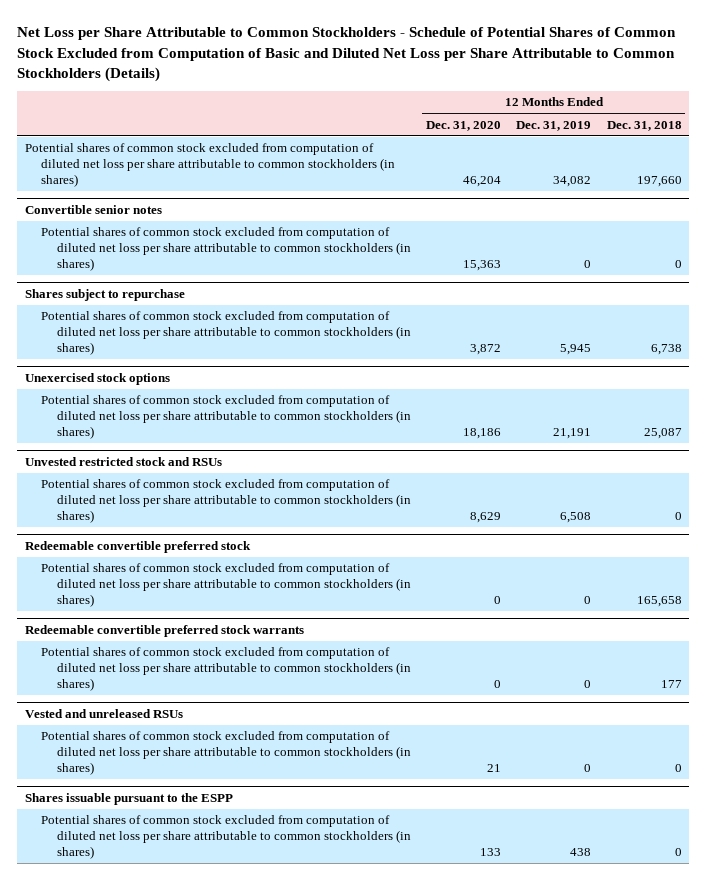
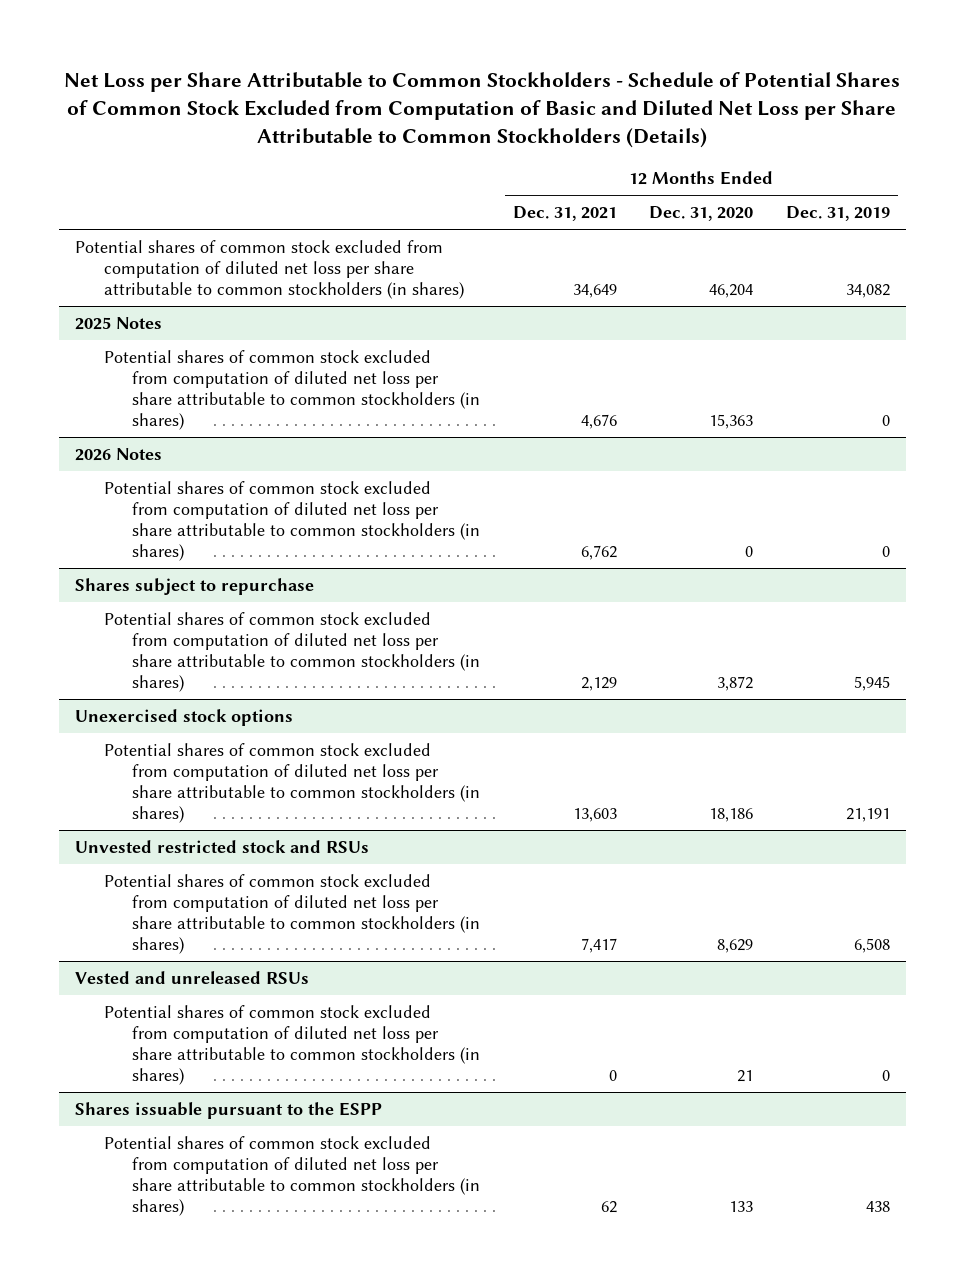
[606,120,682,131] Dec. 31, 2018 -> none
none -> [512,206,617,222] Dec. 31, 2021
[24,205,162,215] Convertible senior notes -> none
none -> [75,316,163,330] 2025 Notes
none -> [75,447,163,461] 2026 Notes
none -> [103,480,481,561] Potential shares of common stock excluded from computation of diluted net loss per share attributable to common stockholders (in shares)
[24,541,251,554] Redeemable convertible preferred stock -> none
[40,563,411,608] Potential shares of common stock excluded from computation of diluted net loss per share attributable to common stockholders (in shares) -> none
[24,625,304,638] Redeemable convertible preferred stock warrants -> none
[40,647,411,692] Potential shares of common stock excluded from computation of diluted net loss per share attributable to common stockholders (in shares) -> none

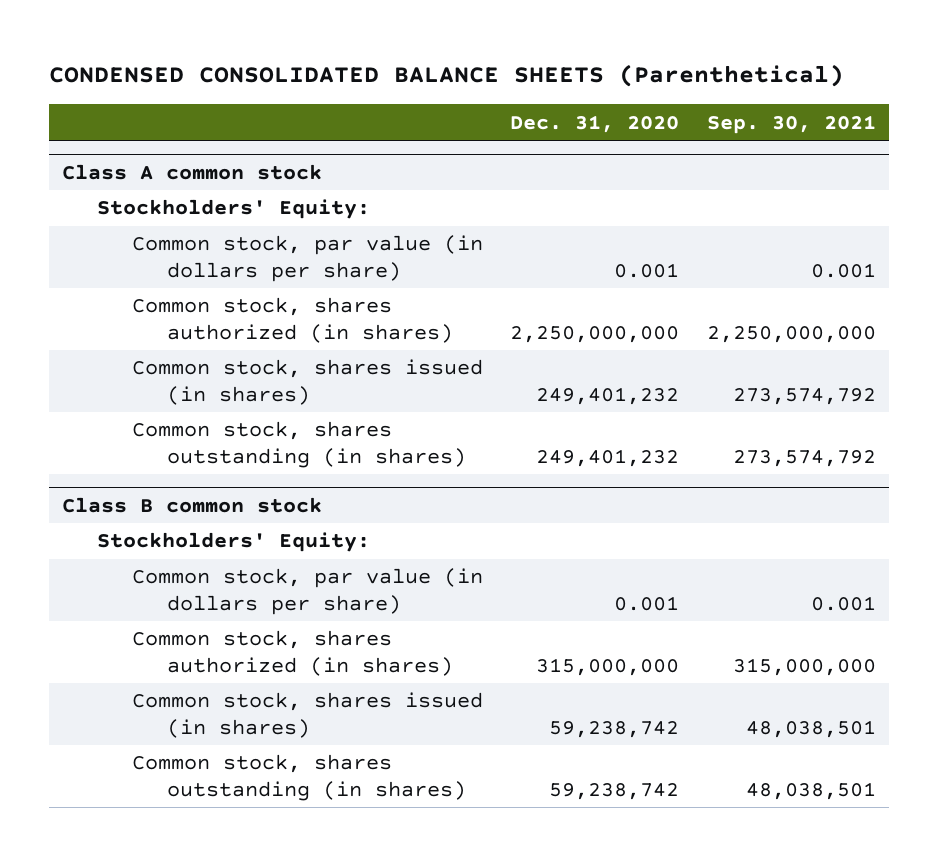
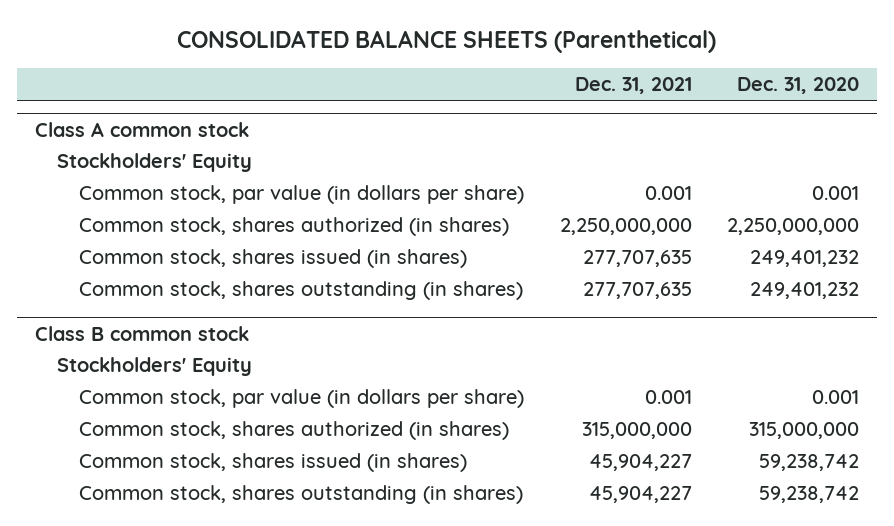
[48,64,844,88] CONDENSED CONSOLIDATED BALANCE SHEETS (Parenthetical) -> [177,30,717,54] CONSOLIDATED BALANCE SHEETS (Parenthetical)
[706,114,876,134] Sep. 30, 2021 -> none
none -> [574,77,692,95] Dec. 31, 2021
[97,199,371,220] Stockholders' Equity: -> [57,153,253,173] Stockholders' Equity
[97,532,371,553] Stockholders' Equity: -> [57,357,253,377] Stockholders' Equity

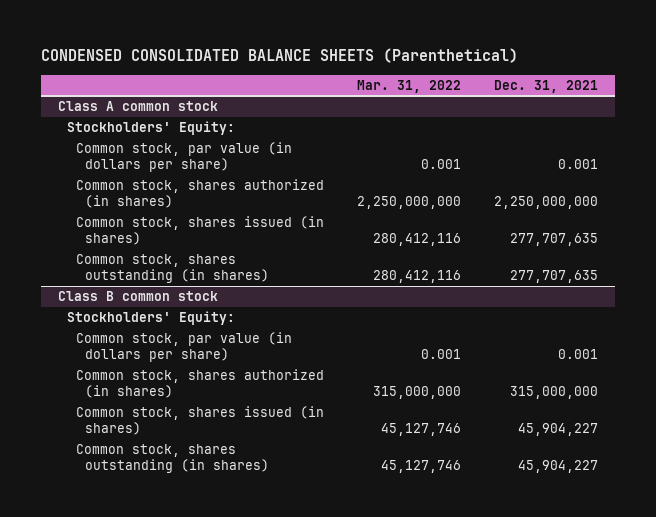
[177,30,717,54] CONSOLIDATED BALANCE SHEETS (Parenthetical) -> [41,48,519,64] CONDENSED CONSOLIDATED BALANCE SHEETS (Parenthetical)
[737,77,860,95] Dec. 31, 2020 -> none
none -> [357,79,462,93] Mar. 31, 2022
[57,153,253,173] Stockholders' Equity -> [66,121,235,136] Stockholders' Equity:
[57,357,253,377] Stockholders' Equity -> [66,311,235,326] Stockholders' Equity:

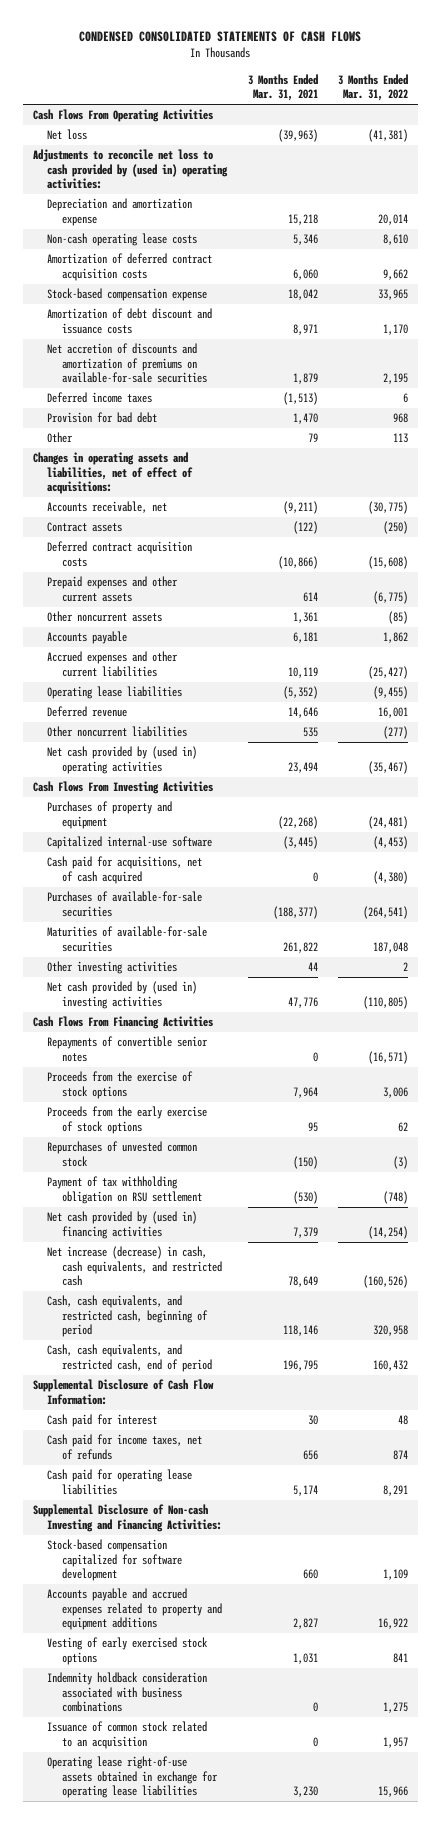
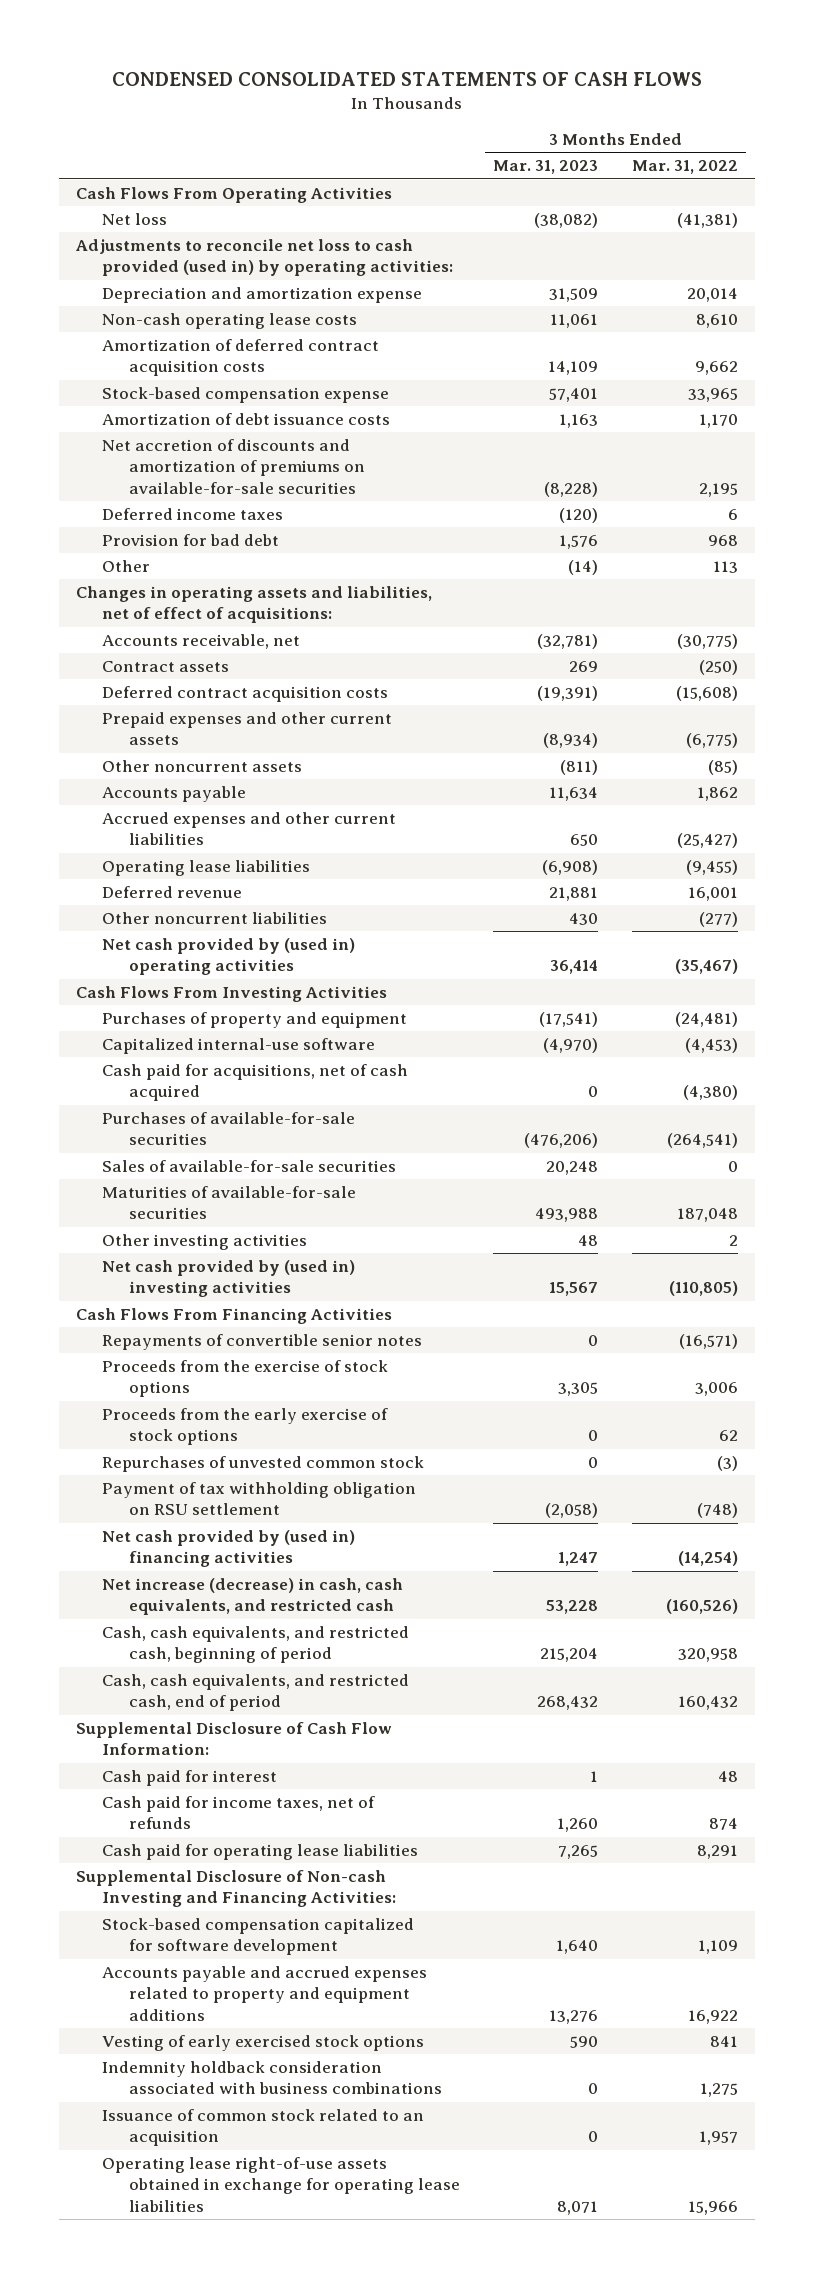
[247,73,318,102] 3 Months Ended Mar. 31, 2021 -> none
none -> [493,160,599,175] Mar. 31, 2023
[32,149,229,190] Adjustments to reconcile net loss to cash provided by (used in) operating activities: -> [74,239,454,277] Adjustments to reconcile net loss to cash provided (used in) by operating activities:
[47,308,213,334] Amortization of debt discount and issuance costs -> [102,413,391,426] Amortization of debt issuance costs
none -> [102,1160,397,1173] Sales of available-for-sale securities

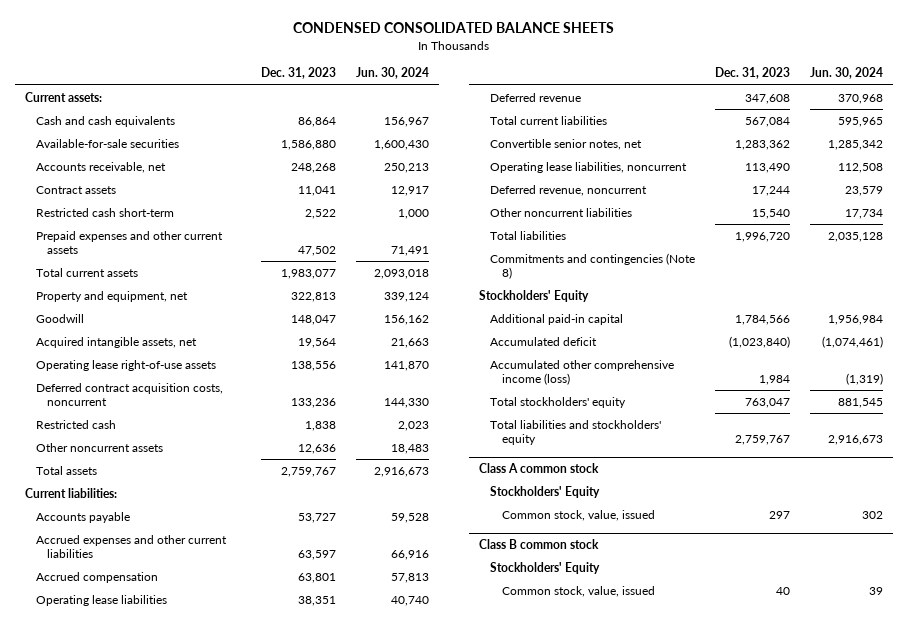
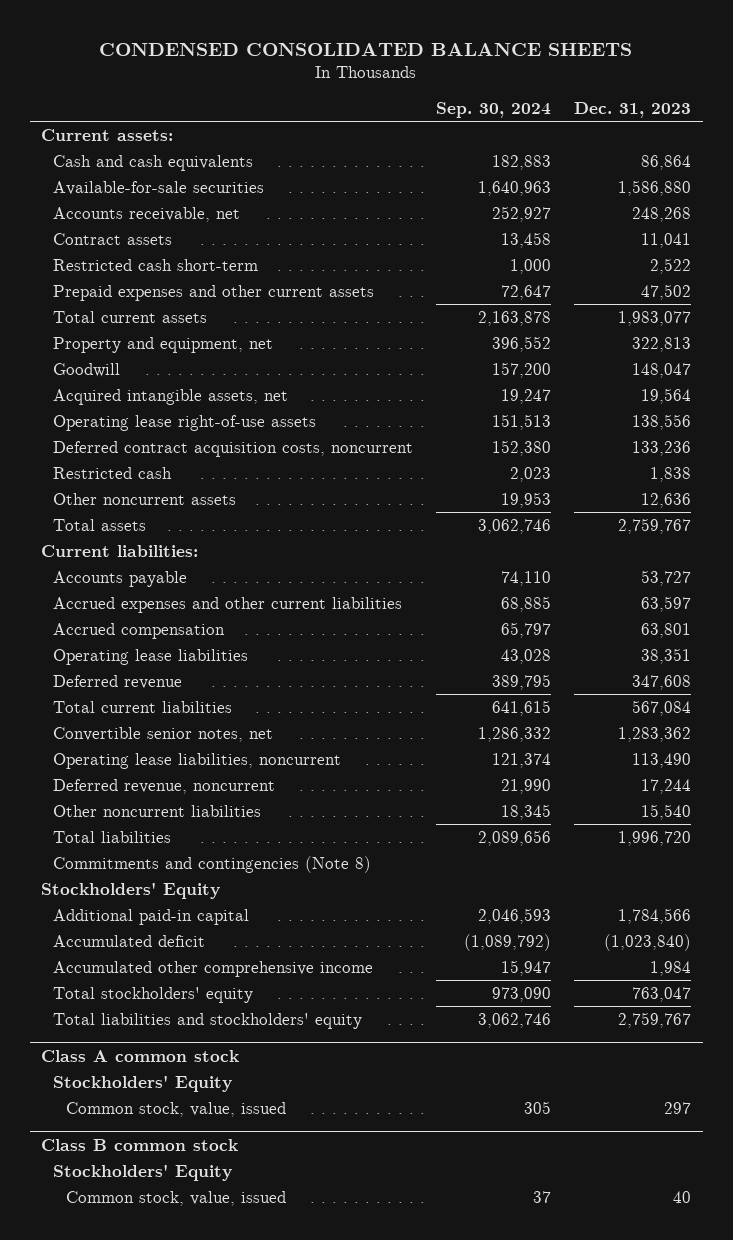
[355,67,429,80] Jun. 30, 2024 -> none
none -> [436,101,552,118] Sep. 30, 2024
[490,359,675,386] Accumulated other comprehensive income (loss) -> [53,960,374,977] Accumulated other comprehensive income

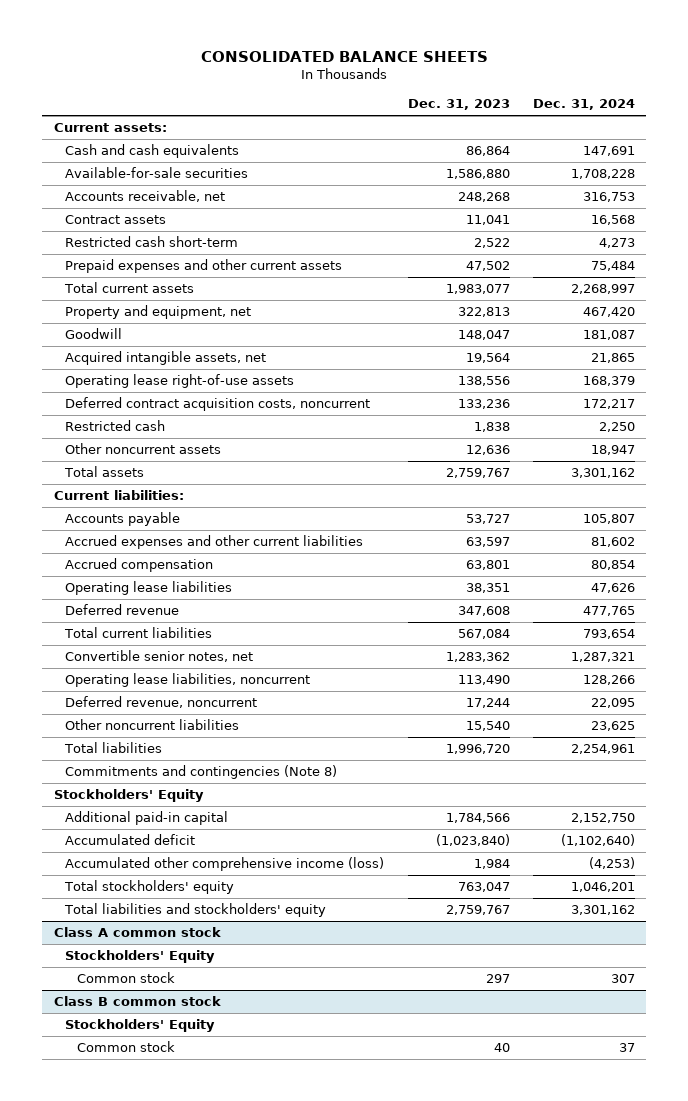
[99,42,633,56] CONDENSED CONSOLIDATED BALANCE SHEETS -> [201,51,489,63] CONSOLIDATED BALANCE SHEETS
[436,101,552,118] Sep. 30, 2024 -> none
none -> [532,99,635,111] Dec. 31, 2024
[53,960,374,977] Accumulated other comprehensive income -> [65,857,385,872] Accumulated other comprehensive income (loss)
[65,1101,286,1117] Common stock, value, issued -> [77,972,176,984] Common stock
[65,1190,286,1206] Common stock, value, issued -> [77,1041,176,1053] Common stock

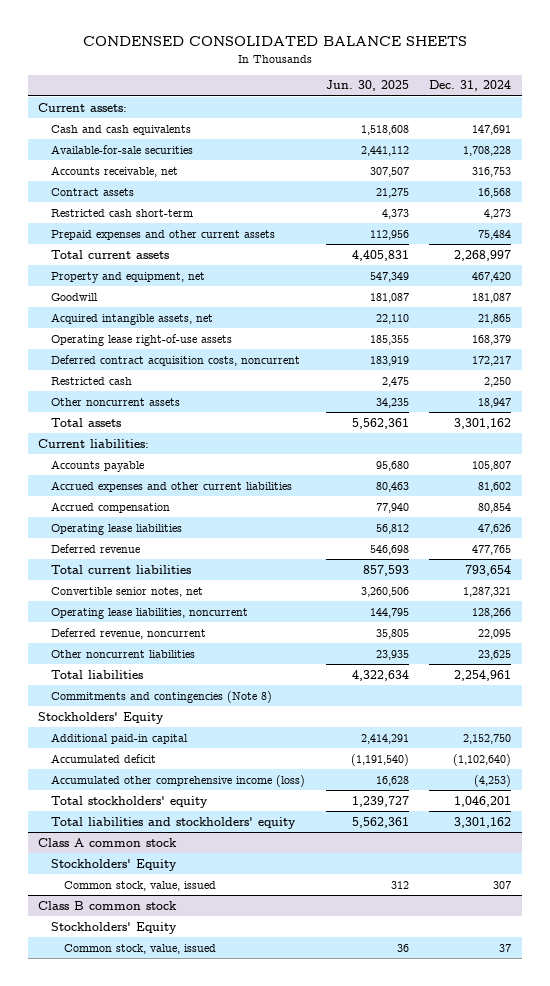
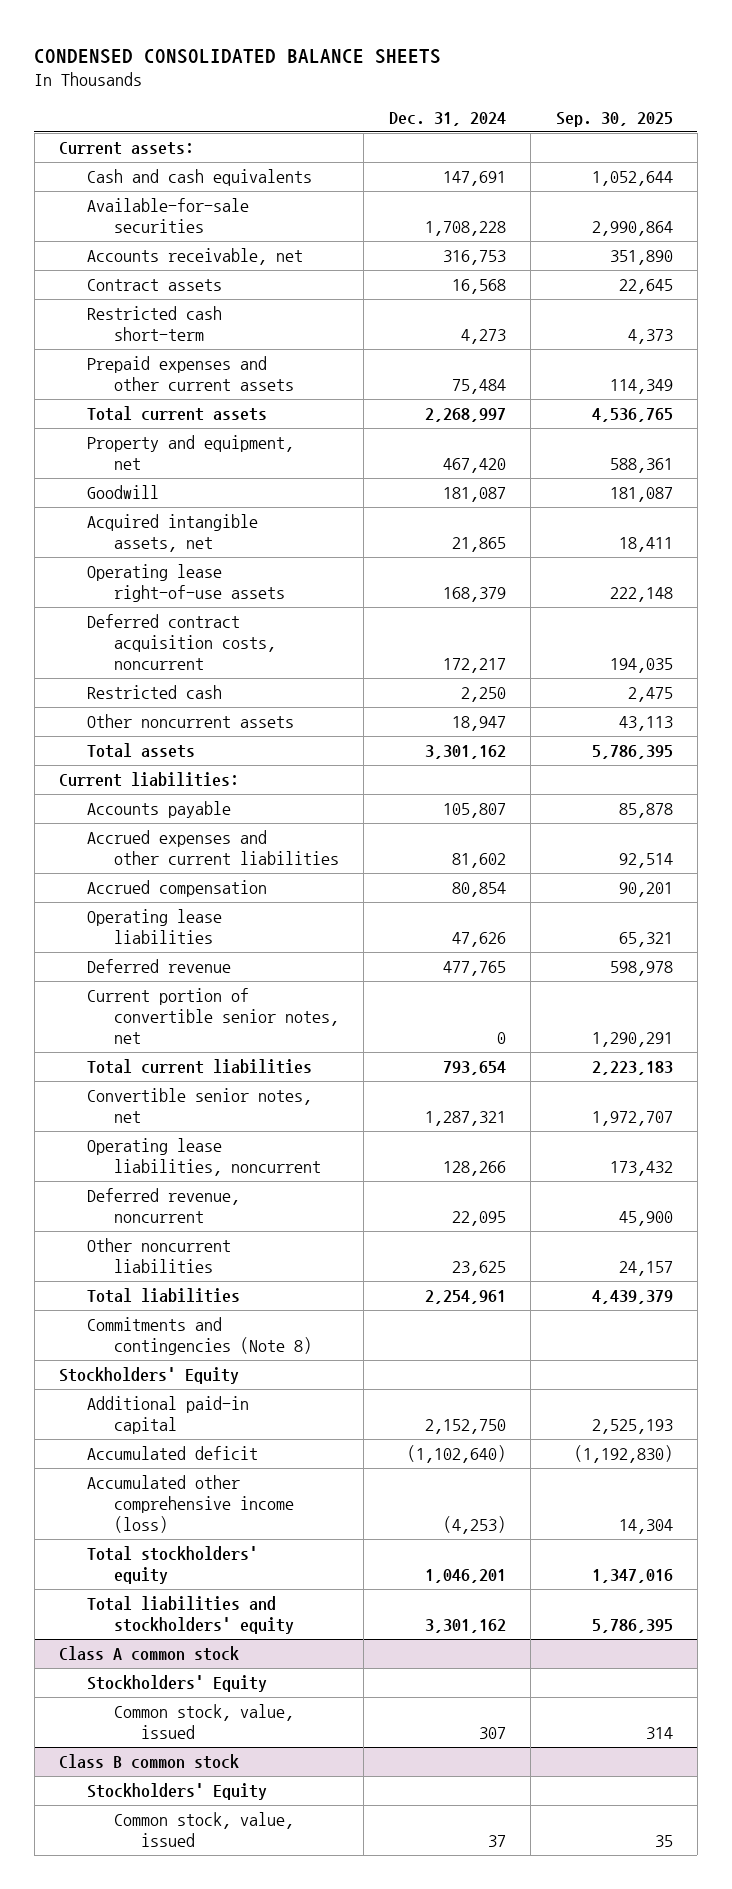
[325,80,409,92] Jun. 30, 2025 -> none
none -> [555,112,673,128] Sep. 30, 2025
none -> [86,988,339,1045] Current portion of convertible senior notes, net

